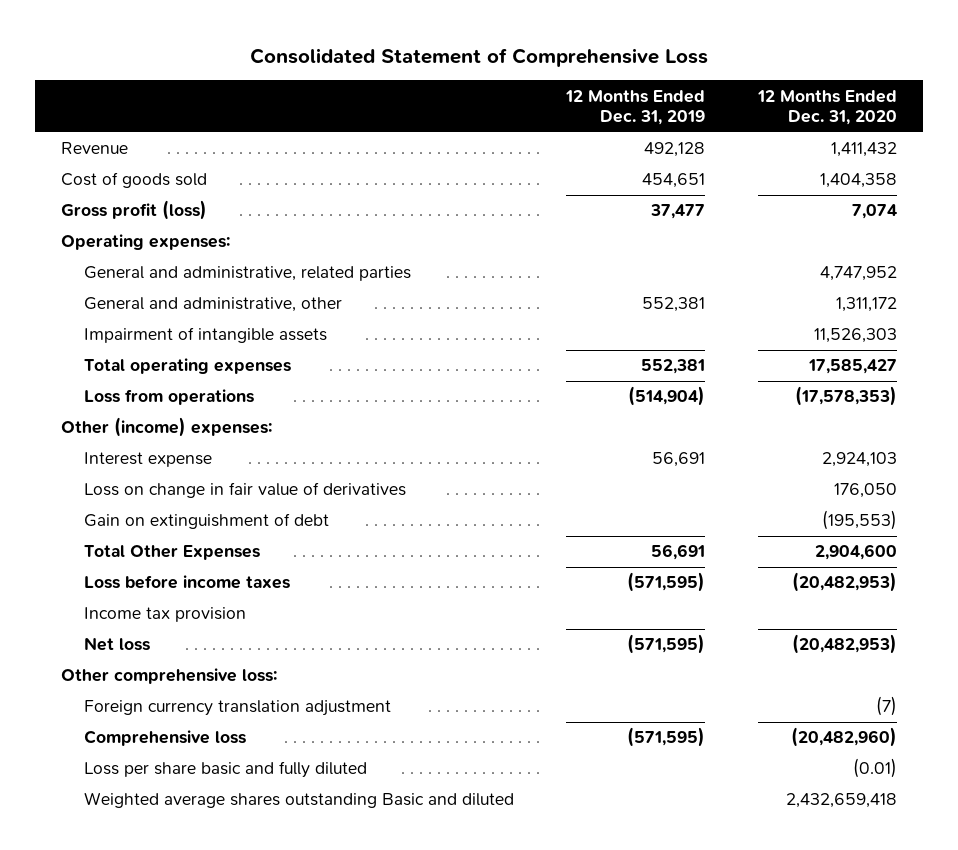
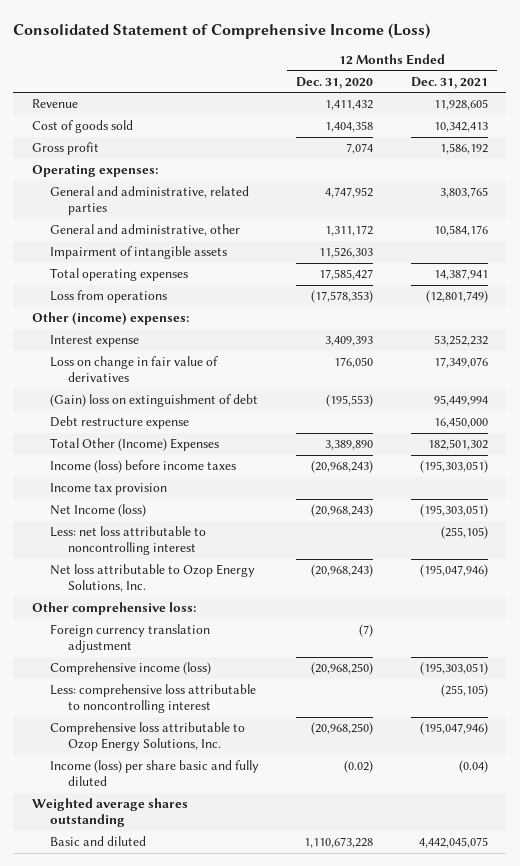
[250,47,709,67] Consolidated Statement of Comprehensive Loss -> [13,22,431,39] Consolidated Statement of Comprehensive Income (Loss)
[565,89,706,126] 12 Months Ended Dec. 31, 2019 -> none
none -> [410,76,488,89] Dec. 31, 2021
[61,200,208,221] Gross profit (loss) -> [32,142,100,156] Gross profit
[821,452,897,468] 2,924,103 -> [325,336,374,347] 3,409,393
[83,513,329,530] Gain on extinguishment of debt -> [49,394,258,408] (Gain) loss on extinguishment of debt
none -> [49,416,189,430] Debt restructure expense
[83,545,260,561] Total Other Expenses -> [49,438,219,452] Total Other (Income) Expenses
[814,544,897,561] 2,904,600 -> [325,440,374,451] 3,389,890
[83,575,290,590] Loss before income taxes -> [49,460,236,474] Income (loss) before income taxes
[791,572,897,593] (20,482,953) -> [311,460,374,474] (20,968,243)
none -> [49,504,146,518] Net Income (loss)
none -> [49,526,206,556] Less: net loss attributable to noncontrolling interest
[83,637,150,652] Net loss -> [49,564,255,593] Net loss attributable to Ozop Energy Solutions, Inc.
[791,634,897,655] (20,482,953) -> [311,564,374,578] (20,968,243)
none -> [49,662,211,676] Comprehensive income (loss)
none -> [49,684,256,714] Less: comprehensive loss attributable to noncontrolling interest
[83,730,246,747] Comprehensive loss -> [49,722,245,752] Comprehensive loss attributable to Ozop Energy Solutions, Inc.
[790,727,897,748] (20,482,960) -> [311,722,374,736] (20,968,250)
[83,761,367,779] Loss per share basic and fully diluted -> [49,760,259,787] Income (loss) per share basic and fully diluted
[852,758,897,779] (0.01) -> [344,760,374,774] (0.02)
none -> [32,798,189,828] Weighted average shares outstanding
[83,792,514,809] Weighted average shares outstanding Basic and diluted -> [49,836,146,847] Basic and diluted
[785,793,897,809] 2,432,659,418 -> [304,837,374,849] 1,110,673,228

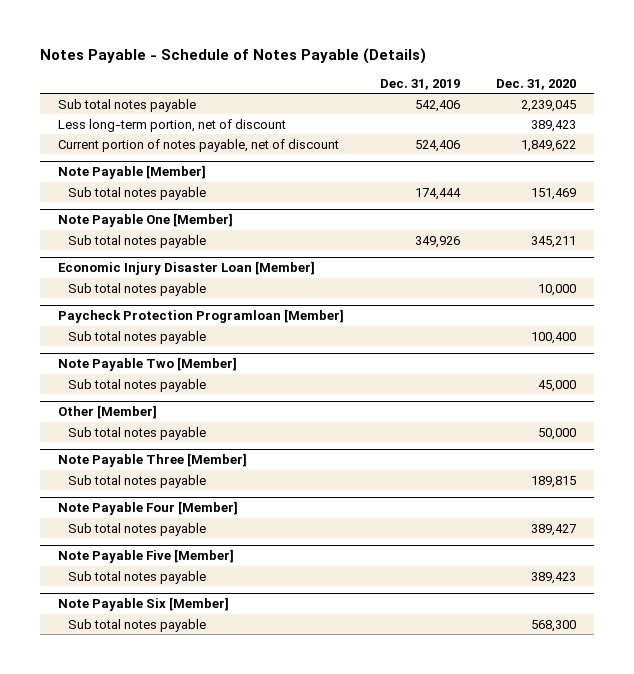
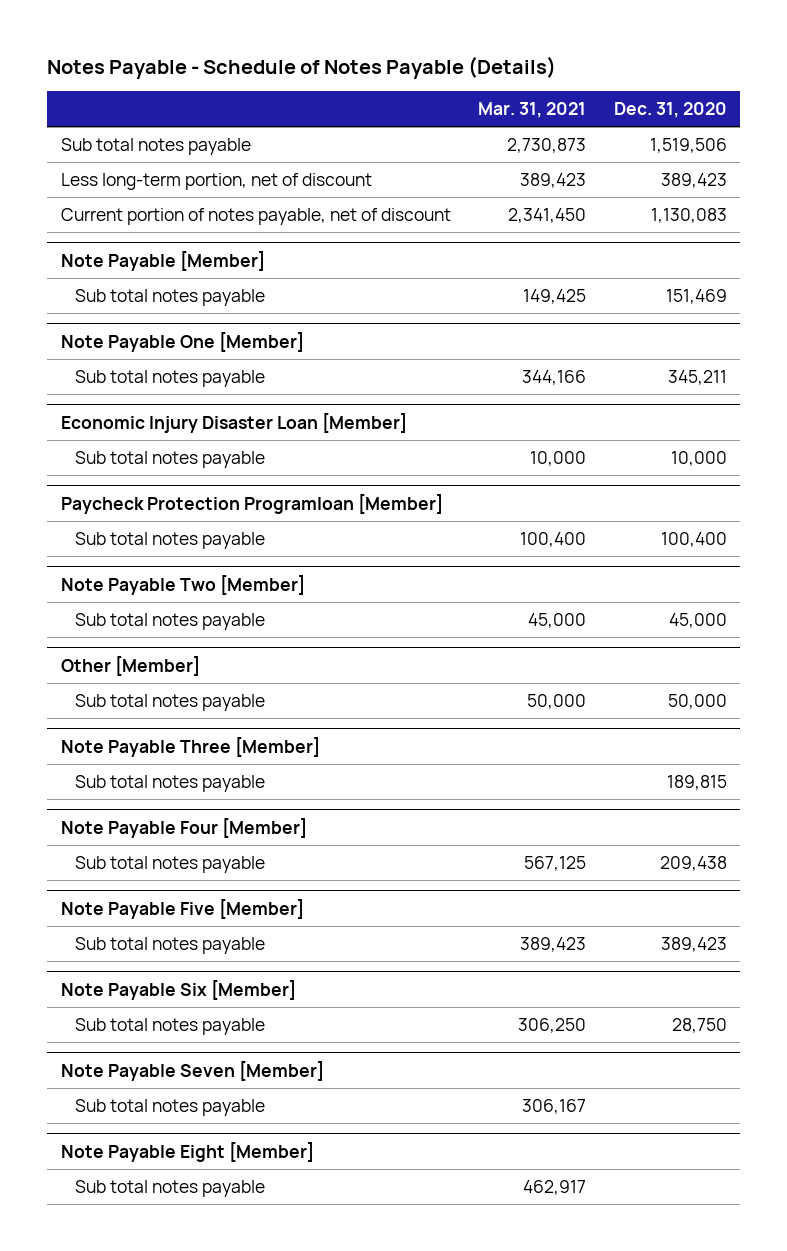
[380,78,461,90] Dec. 31, 2019 -> none
none -> [478,101,587,118] Mar. 31, 2021
[521,99,577,112] 2,239,045 -> [649,137,727,153] 1,519,506
[521,139,577,152] 1,849,622 -> [650,207,727,223] 1,130,083
[531,523,577,536] 389,427 -> [659,855,727,871] 209,438
[531,619,577,632] 568,300 -> [671,1017,727,1033] 28,750
none -> [60,1060,324,1081] Note Payable Seven [Member]
none -> [74,1098,265,1116] Sub total notes payable
none -> [60,1141,314,1162] Note Payable Eight [Member]
none -> [74,1179,265,1197] Sub total notes payable

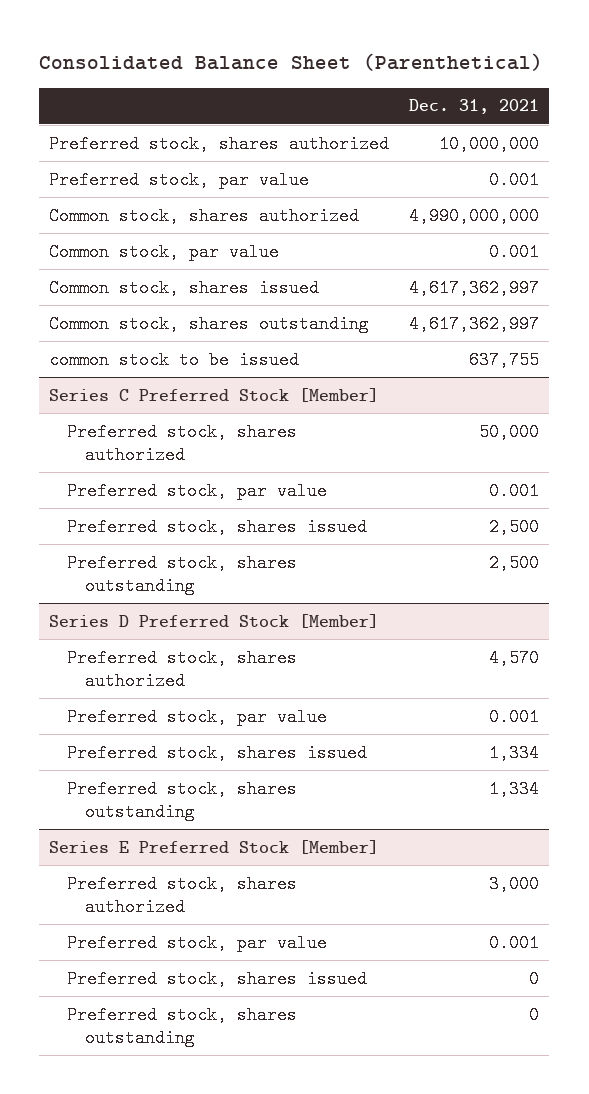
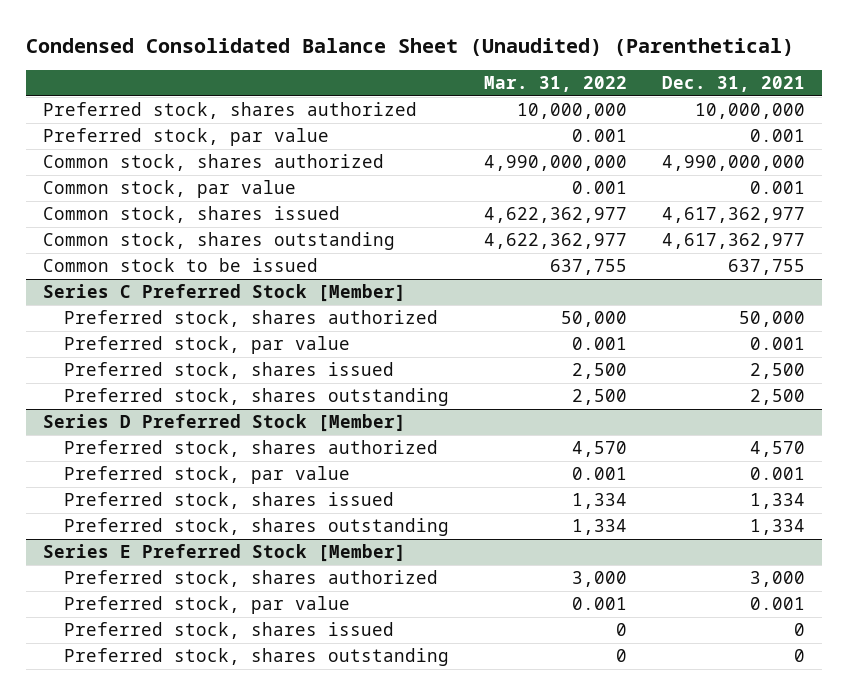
[39,52,544,71] Consolidated Balance Sheet (Parenthetical) -> [25,37,794,56] Condensed Consolidated Balance Sheet (Unaudited) (Parenthetical)
none -> [483,76,627,93] Mar. 31, 2022
[409,278,540,297] 4,617,362,997 -> [661,207,805,224] 4,617,362,977
[409,314,540,333] 4,617,362,997 -> [661,233,805,250] 4,617,362,977
[49,350,300,369] common stock to be issued -> [43,258,319,273] Common stock to be issued

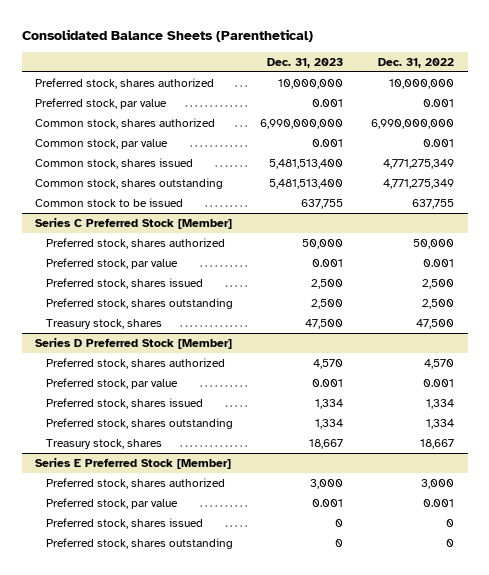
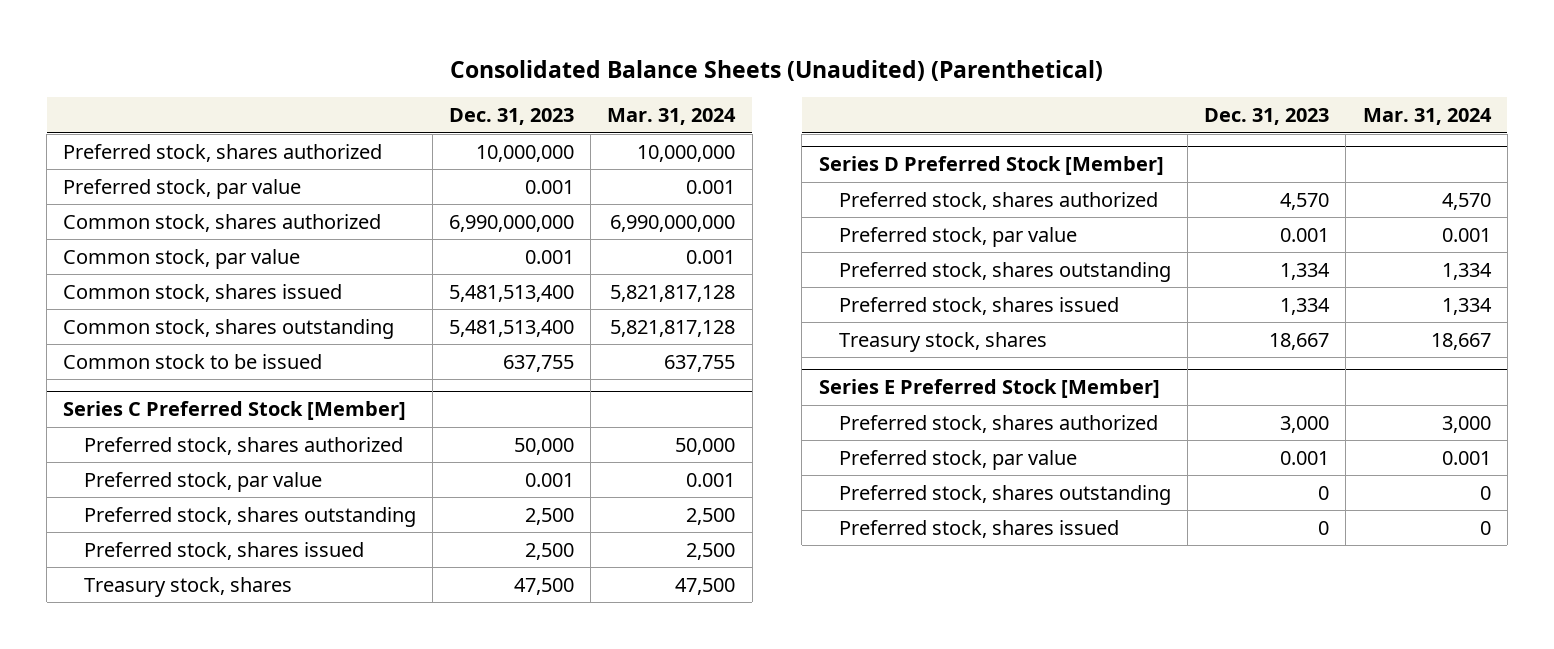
[21,29,313,43] Consolidated Balance Sheets (Parenthetical) -> [450,59,1104,81] Consolidated Balance Sheets (Unaudited) (Parenthetical)
[377,57,454,68] Dec. 31, 2022 -> none
none -> [607,108,737,126] Mar. 31, 2024
[45,277,203,289] Preferred stock, shares issued -> [83,541,364,560] Preferred stock, shares issued
[45,397,203,409] Preferred stock, shares issued -> [838,296,1119,315] Preferred stock, shares issued
[45,517,203,529] Preferred stock, shares issued -> [838,519,1119,538] Preferred stock, shares issued

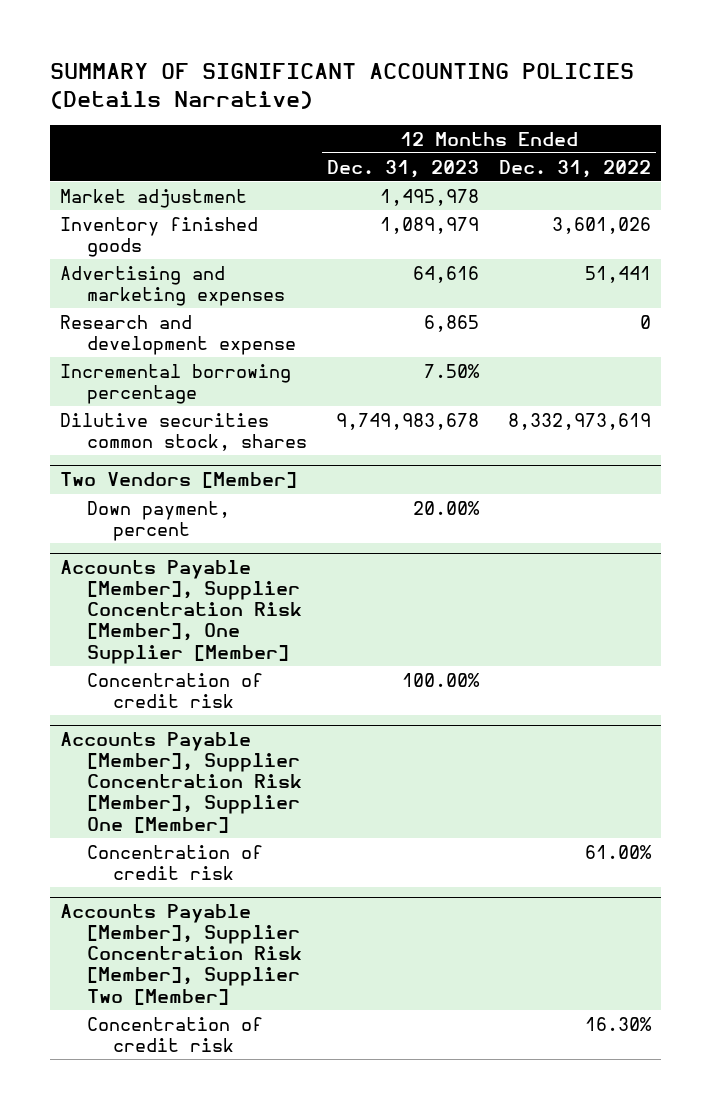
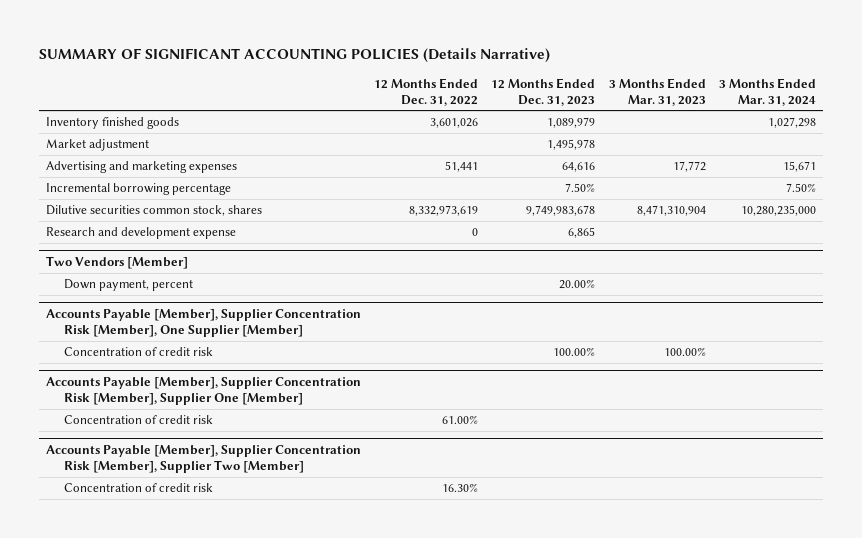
none -> [608,77,706,106] 3 Months Ended Mar. 31, 2023
none -> [718,77,816,106] 3 Months Ended Mar. 31, 2024
[60,188,248,208] Market adjustment -> [45,139,149,152] Market adjustment
[60,314,296,355] Research and development expense -> [45,227,236,240] Research and development expense

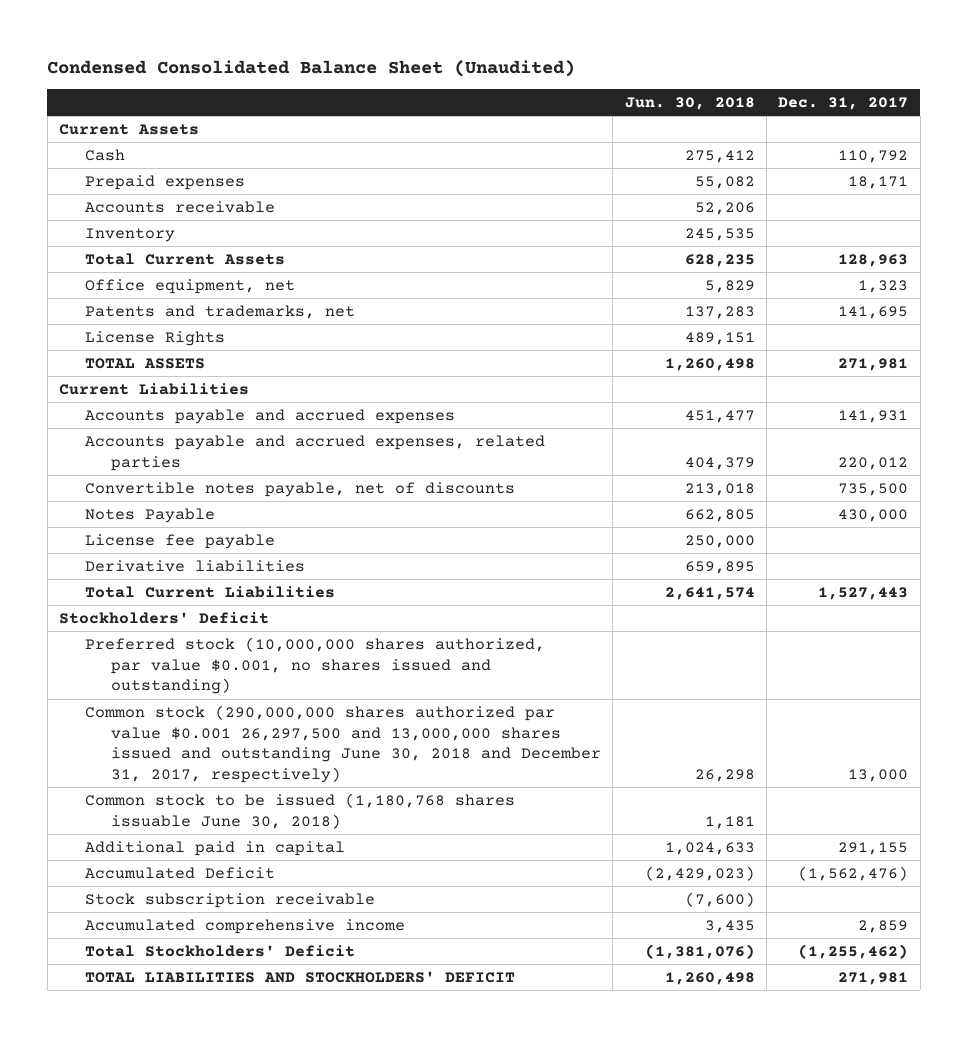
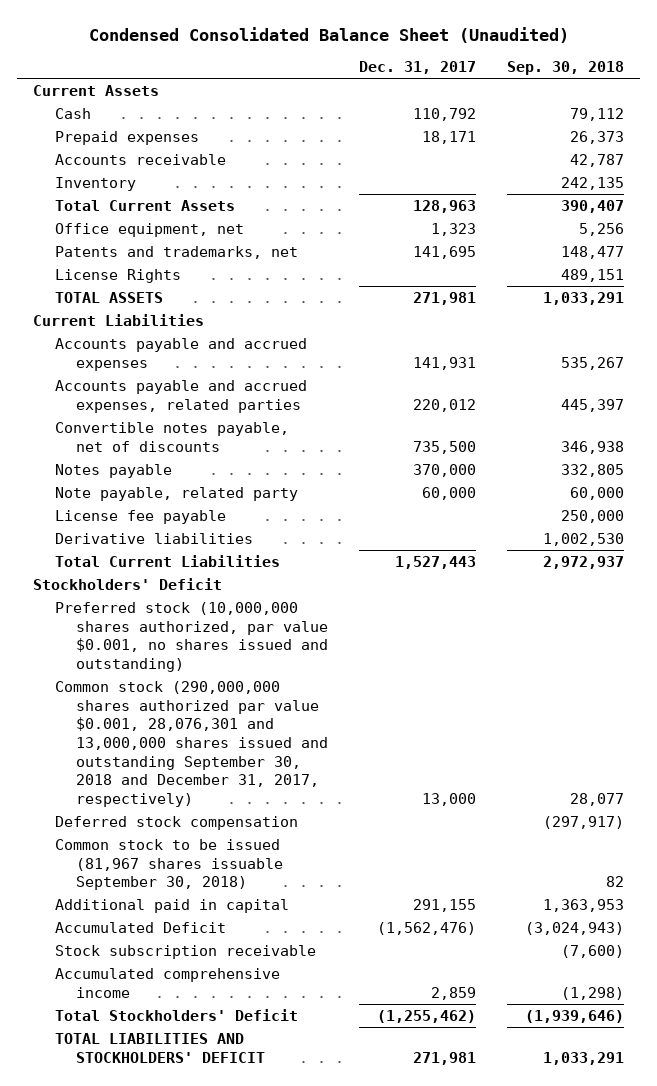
[624,96,755,110] Jun. 30, 2018 -> none
none -> [507,61,625,76] Sep. 30, 2018
[85,507,216,523] Notes Payable -> [54,463,172,478] Notes payable
[838,508,909,522] 430,000 -> [413,463,477,477] 370,000
none -> [54,486,298,501] Note payable, related party
[85,704,602,783] Common stock (290,000,000 shares authorized par value $0.001 26,297,500 and 13,000,000 shares issued and outstanding June 30, 2018 and December 31, 2017, respectively) -> [54,680,329,808] Common stock (290,000,000 shares authorized par value $0.001, 28,076,301 and 13,000,000 shares issued and outstanding September 30, 2018 and December 31, 2017, respectively)
none -> [54,815,298,830] Deferred stock compensation
[85,792,516,829] Common stock to be issued (1,180,768 shares issuable June 30, 2018) -> [54,838,284,891] Common stock to be issued (81,967 shares issuable September 30, 2018)

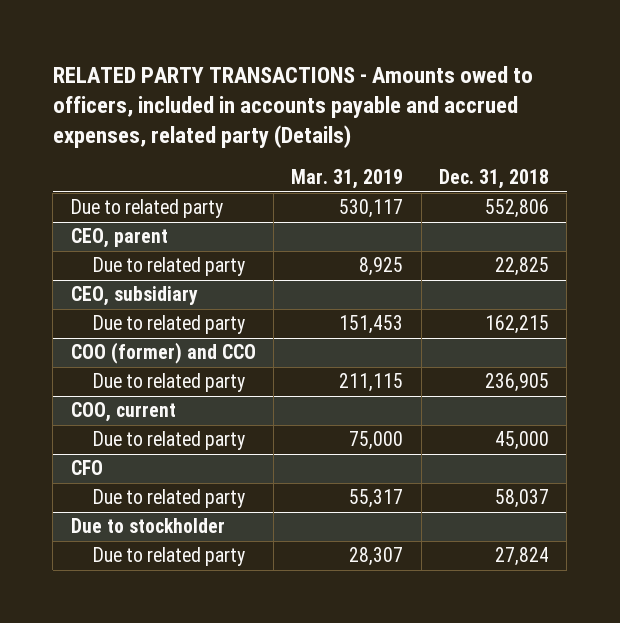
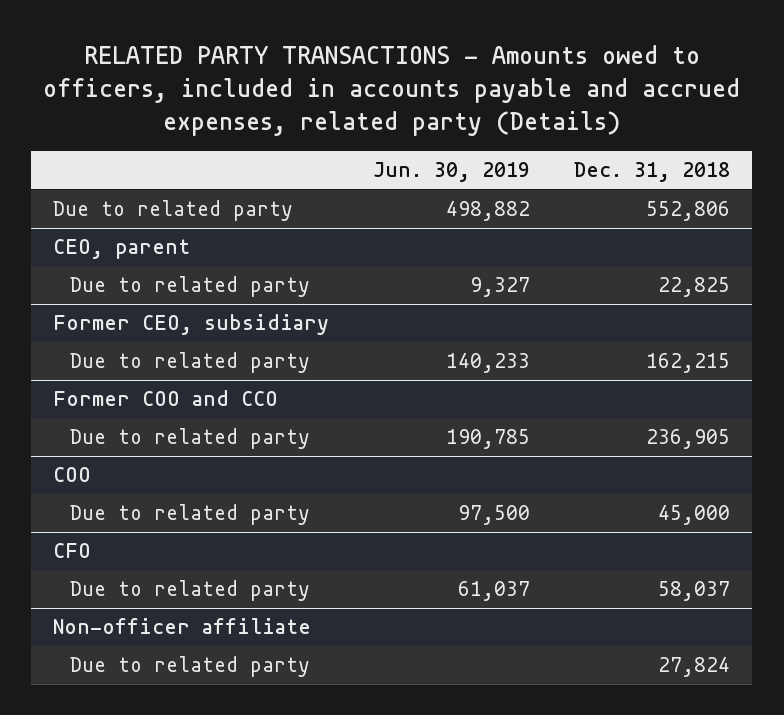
[291,169,404,190] Mar. 31, 2019 -> none
none -> [373,162,531,183] Jun. 30, 2019
[70,286,198,307] CEO, subsidiary -> [53,314,330,336] Former CEO, subsidiary
[70,342,256,365] COO (former) and CCO -> [53,390,279,407] Former COO and CCO
[70,402,176,423] COO, current -> [53,467,92,483] COO
[70,518,225,534] Due to stockholder -> [53,618,312,635] Non-officer affiliate

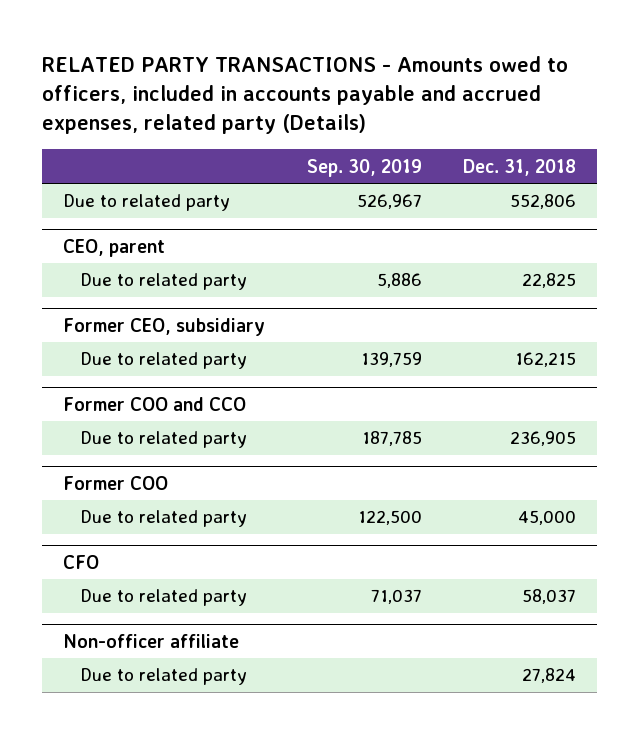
[373,162,531,183] Jun. 30, 2019 -> none
none -> [306,158,422,177] Sep. 30, 2019
[53,467,92,483] COO -> [63,475,169,490] Former COO

